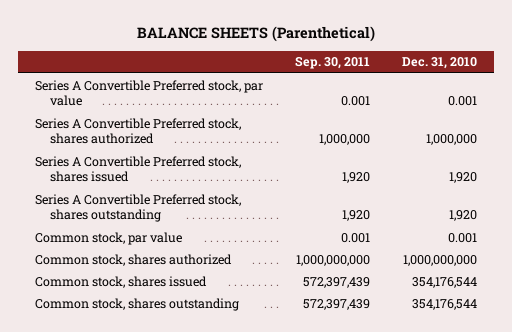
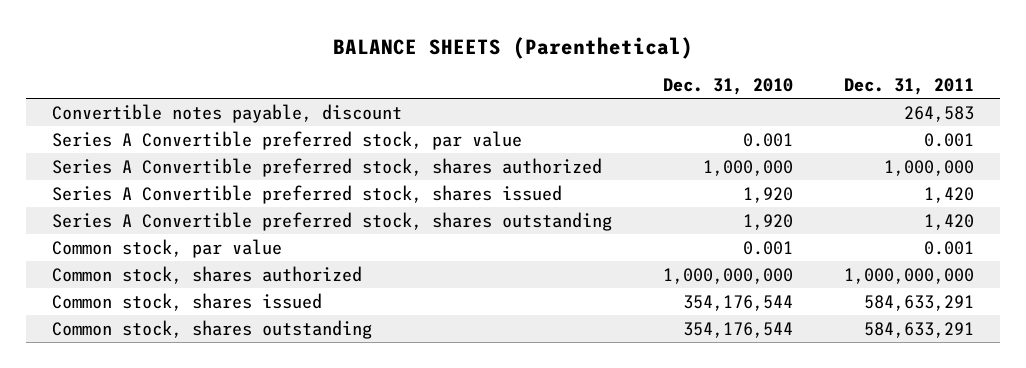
[294,56,370,70] Sep. 30, 2011 -> none
none -> [844,78,975,96] Dec. 31, 2011
none -> [51,103,402,123] Convertible notes payable, discount
[34,79,263,107] Series A Convertible Preferred stock, par value -> [51,130,522,150] Series A Convertible preferred stock, par value
[34,117,241,145] Series A Convertible Preferred stock, shares authorized -> [51,157,602,177] Series A Convertible preferred stock, shares authorized
[34,155,241,183] Series A Convertible Preferred stock, shares issued -> [51,184,562,204] Series A Convertible preferred stock, shares issued
[34,193,241,223] Series A Convertible Preferred stock, shares outstanding -> [51,211,612,231] Series A Convertible preferred stock, shares outstanding

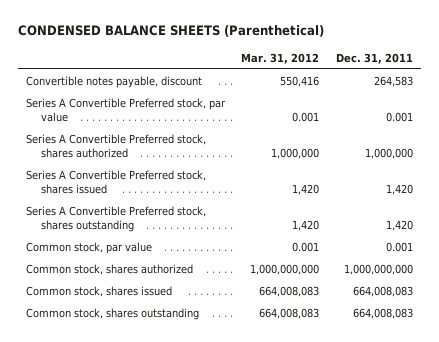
[333,36,694,59] BALANCE SHEETS (Parenthetical) -> [17,25,324,38] CONDENSED BALANCE SHEETS (Parenthetical)
[663,78,794,96] Dec. 31, 2010 -> none
none -> [241,52,320,64] Mar. 31, 2012
[51,130,522,150] Series A Convertible preferred stock, par value -> [26,98,227,122] Series A Convertible Preferred stock, par value
[51,157,602,177] Series A Convertible preferred stock, shares authorized -> [26,134,207,158] Series A Convertible Preferred stock, shares authorized
[51,184,562,204] Series A Convertible preferred stock, shares issued -> [26,170,207,194] Series A Convertible Preferred stock, shares issued
[51,211,612,231] Series A Convertible preferred stock, shares outstanding -> [26,206,207,232] Series A Convertible Preferred stock, shares outstanding
[864,294,975,311] 584,633,291 -> [352,286,413,298] 664,008,083
[864,321,975,338] 584,633,291 -> [352,308,413,320] 664,008,083

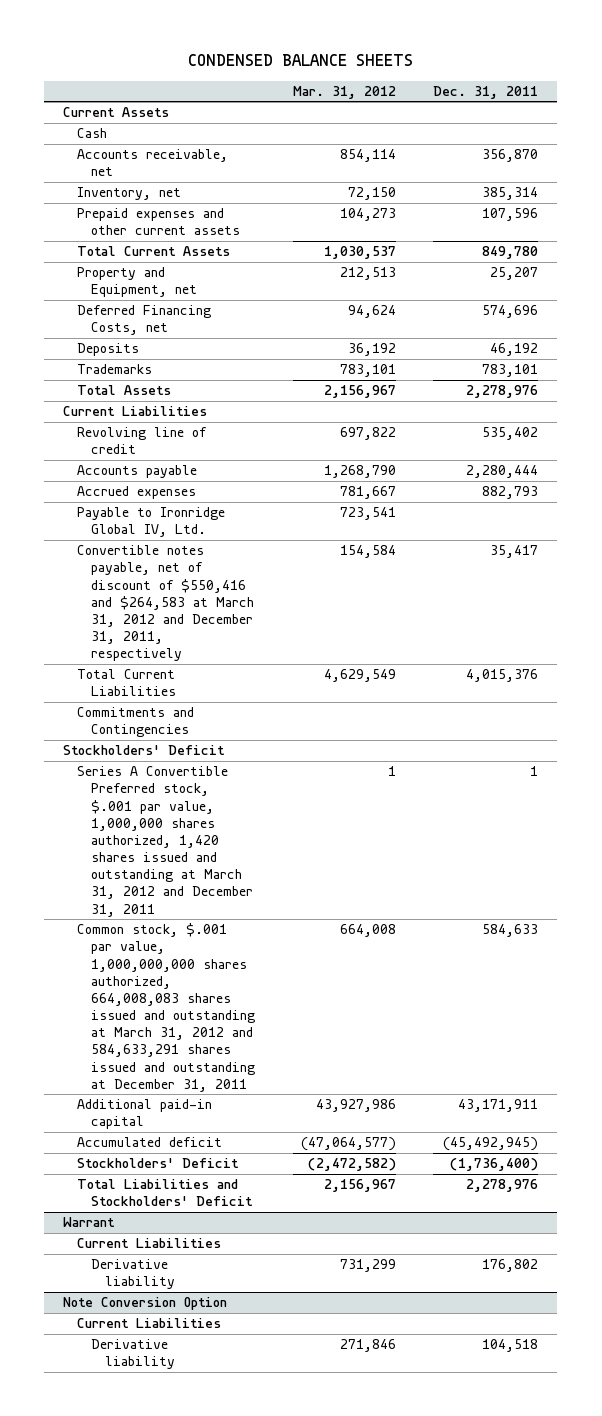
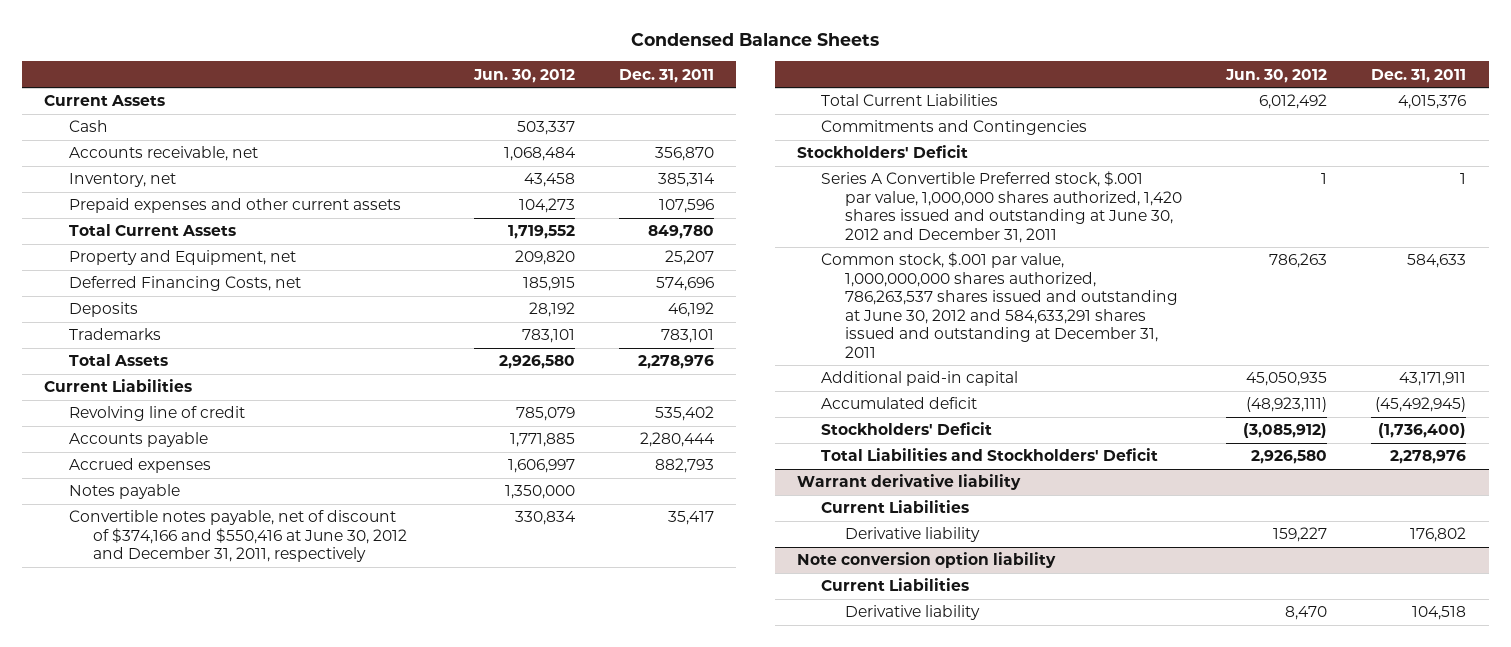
[187,54,413,67] CONDENSED BALANCE SHEETS -> [631,33,880,47] Condensed Balance Sheets
[292,85,396,99] Mar. 31, 2012 -> none
none -> [472,68,575,83] Jun. 30, 2012
[77,507,226,538] Payable to Ironridge Global IV, Ltd. -> none
none -> [68,484,180,500] Notes payable
[77,545,254,662] Convertible notes payable, net of discount of $550,416 and $264,583 at March 31, 2012 and December 31, 2011, respectively -> [68,510,407,563] Convertible notes payable, net of discount of $374,166 and $550,416 at June 30, 2012 and December 31, 2011, respectively
[77,766,253,917] Series A Convertible Preferred stock, $.001 par value, 1,000,000 shares authorized, 1,420 shares issued and outstanding at March 31, 2012 and December 31, 2011 -> [820,171,1182,243] Series A Convertible Preferred stock, $.001 par value, 1,000,000 shares authorized, 1,420 shares issued and outstanding at June 30, 2012 and December 31, 2011
[77,923,255,1092] Common stock, $.001 par value, 1,000,000,000 shares authorized, 664,008,083 shares issued and outstanding at March 31, 2012 and 584,633,291 shares issued and outstanding at December 31, 2011 -> [820,252,1178,358] Common stock, $.001 par value, 1,000,000,000 shares authorized, 786,263,537 shares issued and outstanding at June 30, 2012 and 584,633,291 shares issued and outstanding at December 31, 2011
[63,1217,116,1228] Warrant -> none
none -> [796,474,1021,491] Warrant derivative liability
[63,1297,228,1311] Note Conversion Option -> [796,552,1056,569] Note conversion option liability

